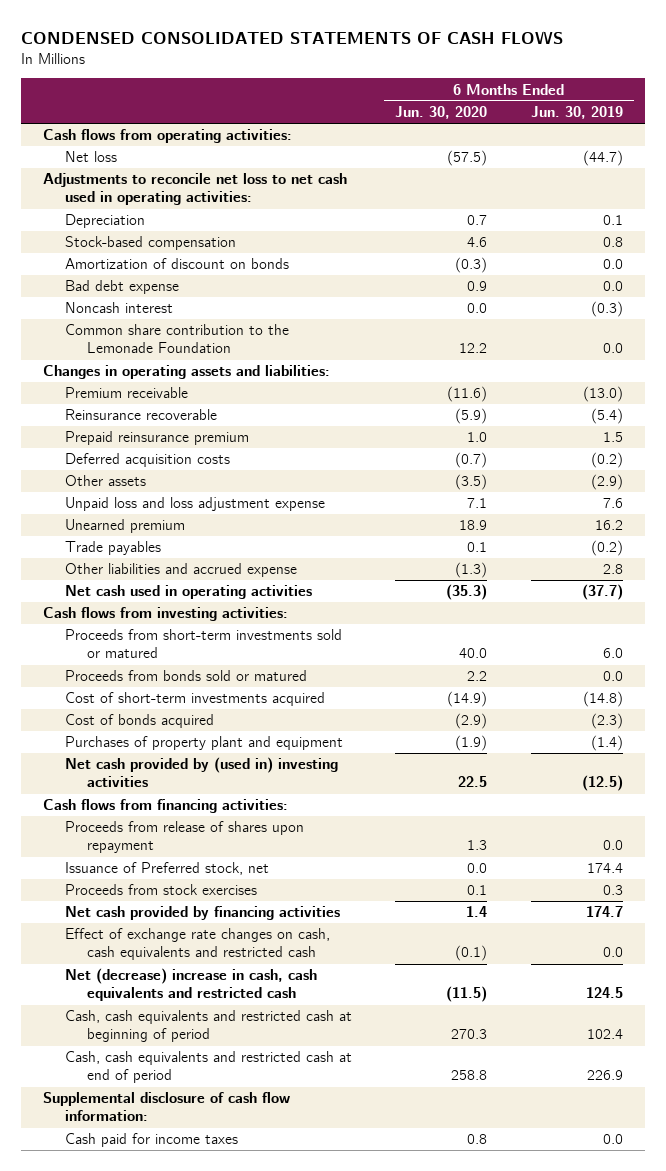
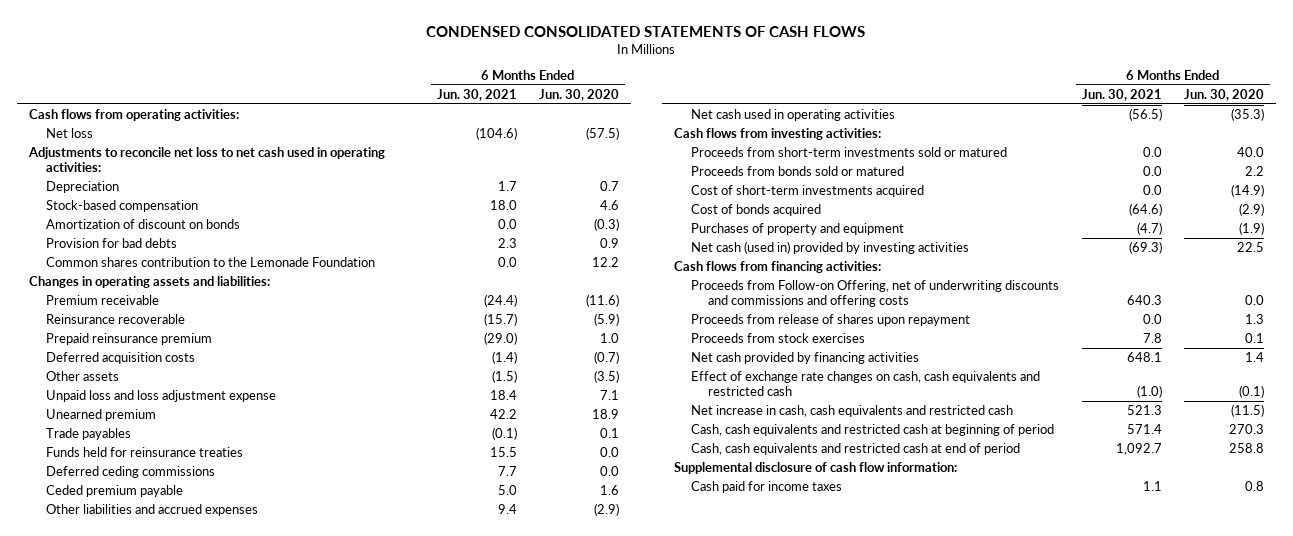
[530,106,623,120] Jun. 30, 2019 -> none
none -> [436,88,517,101] Jun. 30, 2021
[64,302,173,314] Noncash interest -> none
[64,280,179,295] Bad debt expense -> [45,237,177,248] Provision for bad debts
[64,324,289,354] Common share contribution to the Lemonade Foundation -> [45,256,375,267] Common shares contribution to the Lemonade Foundation
none -> [45,446,243,457] Funds held for reinsurance treaties
none -> [45,465,215,478] Deferred ceding commissions
none -> [45,484,183,497] Ceded premium payable
[64,563,297,578] Other liabilities and accrued expense -> [45,503,258,516] Other liabilities and accrued expenses
[455,562,488,579] (1.3) -> [594,502,620,516] (2.9)
[64,736,343,751] Purchases of property plant and equipment -> [690,222,904,235] Purchases of property and equipment
[64,757,338,788] Net cash provided by (used in) investing activities -> [690,240,969,254] Net cash (used in) provided by investing activities
none -> [690,279,1059,307] Proceeds from Follow-on Offering, net of underwriting discounts and commissions and offering costs
[64,862,269,876] Issuance of Preferred stock, net -> none
[64,968,317,1002] Net (decrease) increase in cash, cash equivalents and restricted cash -> [690,404,1013,417] Net increase in cash, cash equivalents and restricted cash

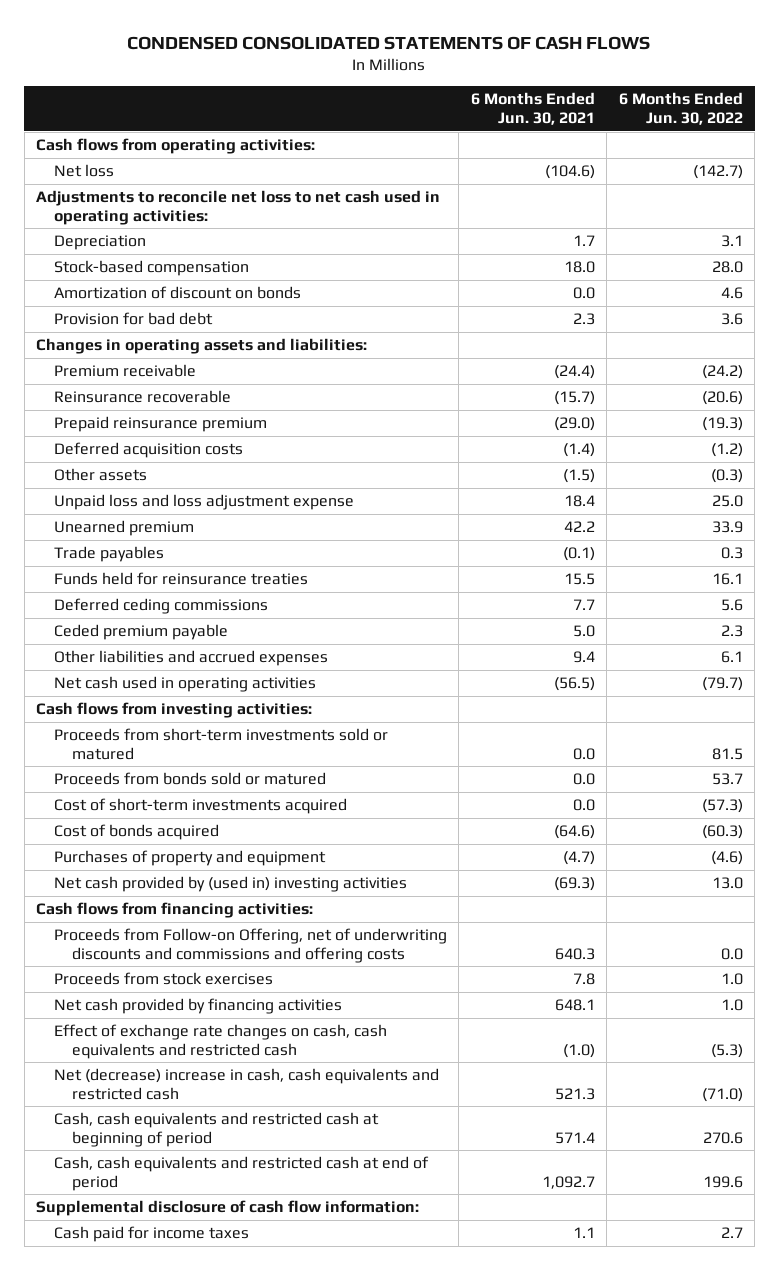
[539,88,620,101] Jun. 30, 2020 -> none
none -> [618,92,743,126] 6 Months Ended Jun. 30, 2022
[45,256,375,267] Common shares contribution to the Lemonade Foundation -> none
[45,237,177,248] Provision for bad debts -> [53,311,213,325] Provision for bad debt
[690,240,969,254] Net cash (used in) provided by investing activities -> [53,875,407,892] Net cash provided by (used in) investing activities
[690,313,970,326] Proceeds from release of shares upon repayment -> none
[690,404,1013,417] Net increase in cash, cash equivalents and restricted cash -> [53,1067,439,1100] Net (decrease) increase in cash, cash equivalents and restricted cash

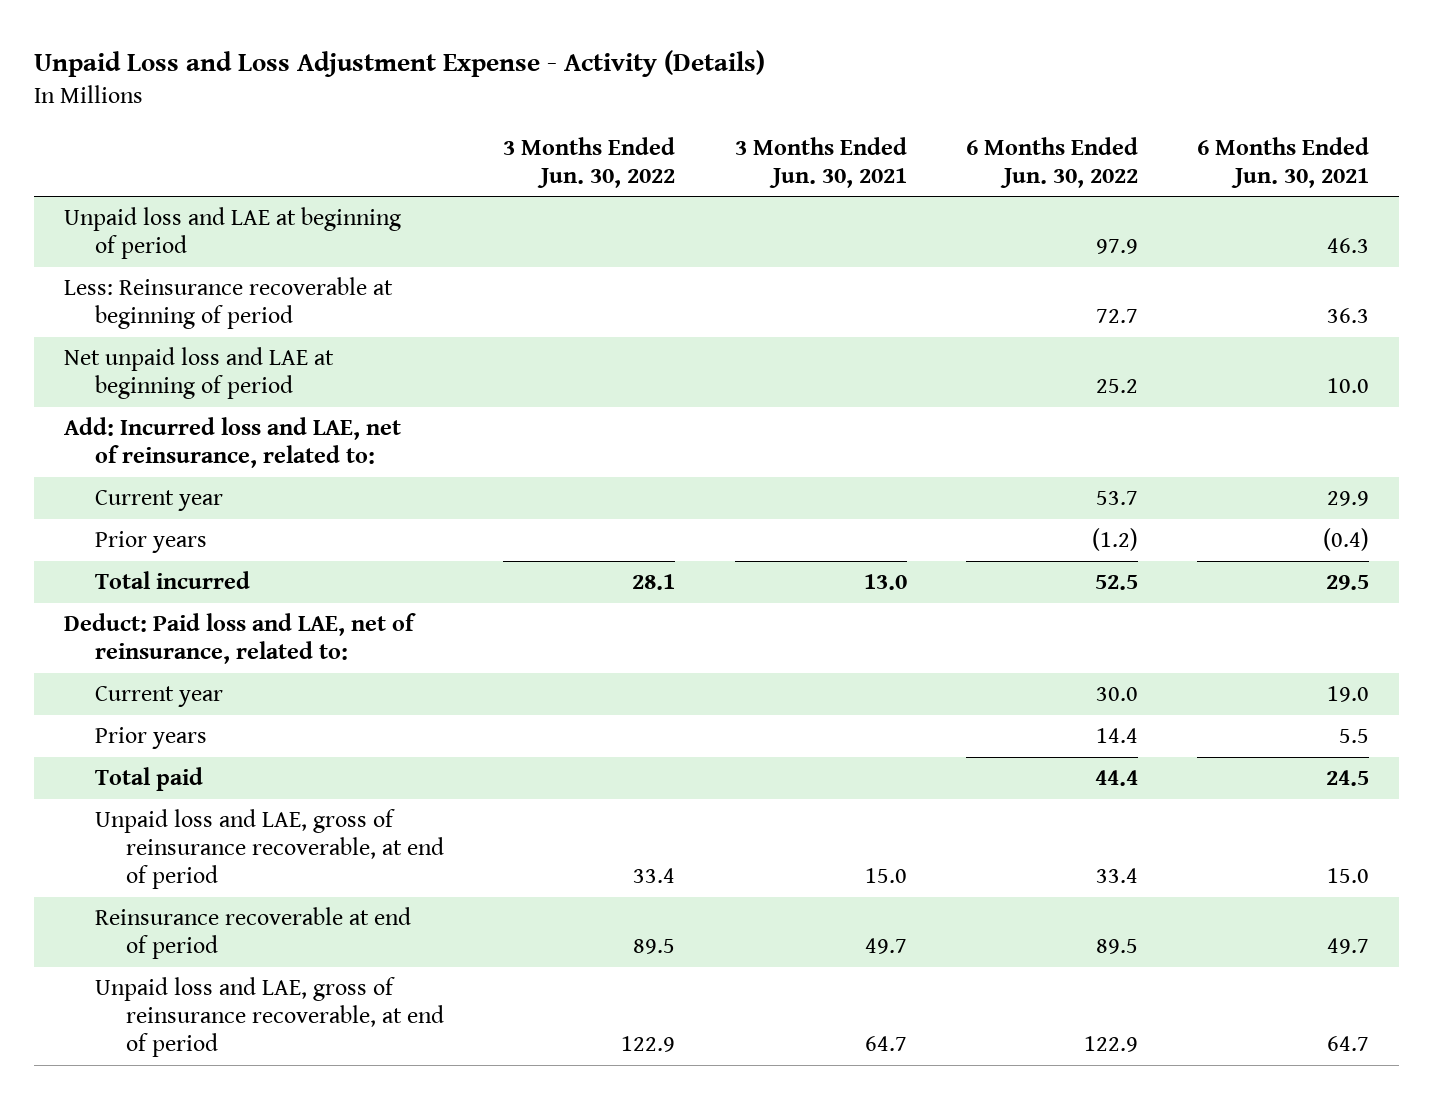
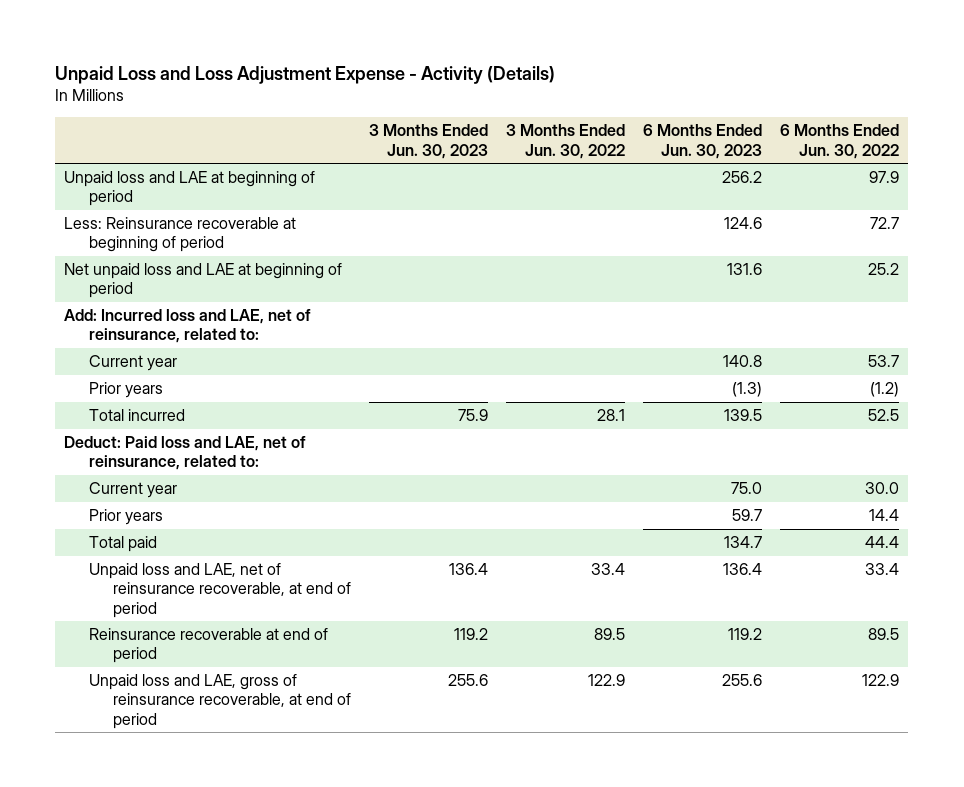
[734,136,907,188] 3 Months Ended Jun. 30, 2021 -> none
[1197,136,1370,188] 6 Months Ended Jun. 30, 2021 -> none
none -> [369,124,489,159] 3 Months Ended Jun. 30, 2023
none -> [643,124,763,159] 6 Months Ended Jun. 30, 2023
[94,809,444,890] Unpaid loss and LAE, gross of reinsurance recoverable, at end of period -> [88,563,352,618] Unpaid loss and LAE, net of reinsurance recoverable, at end of period

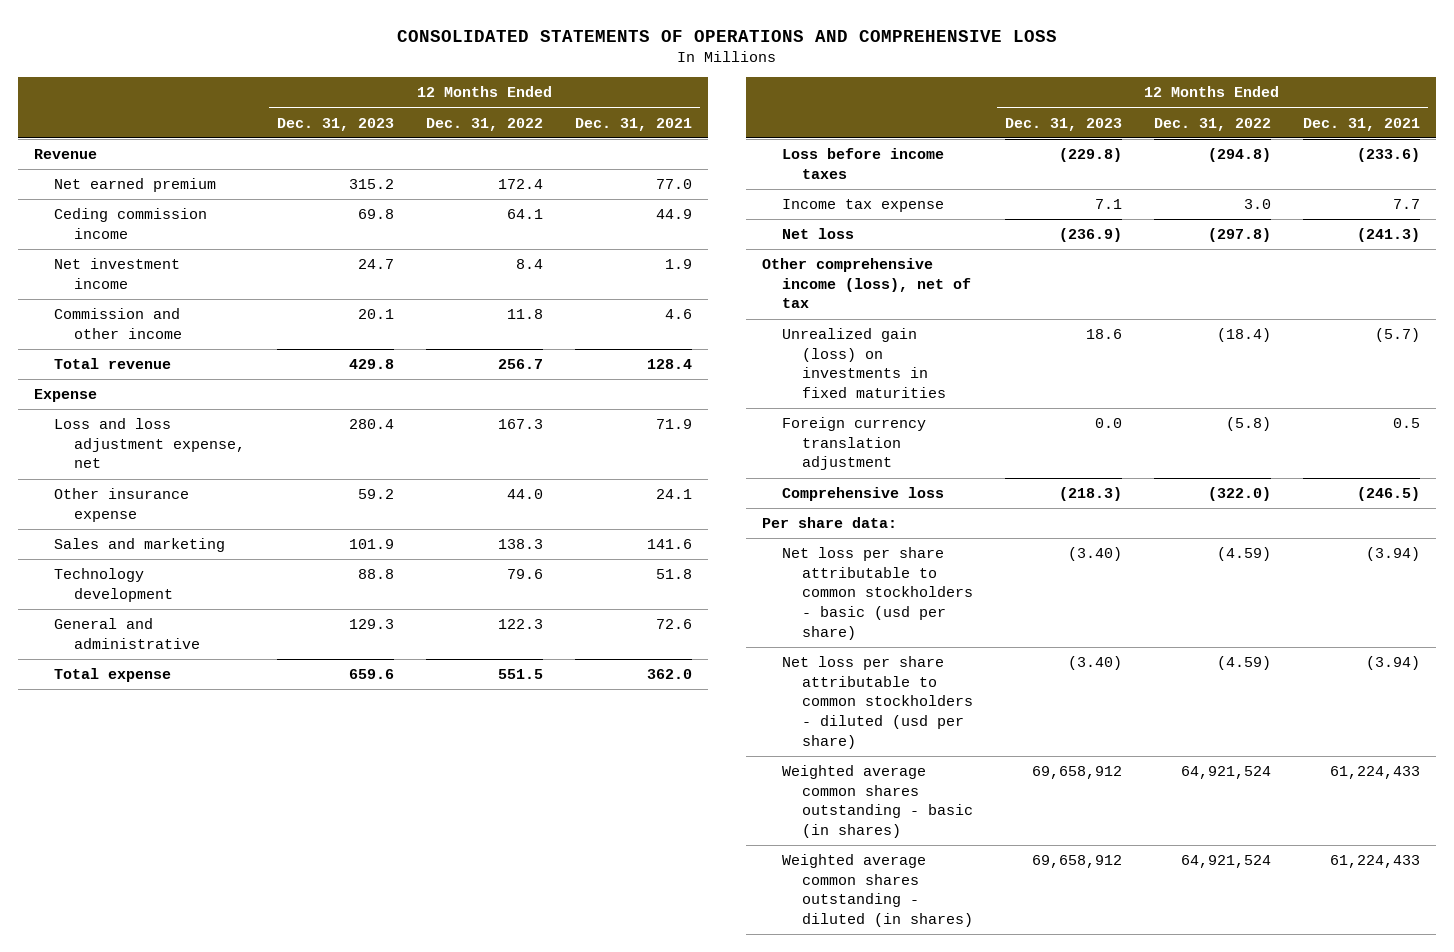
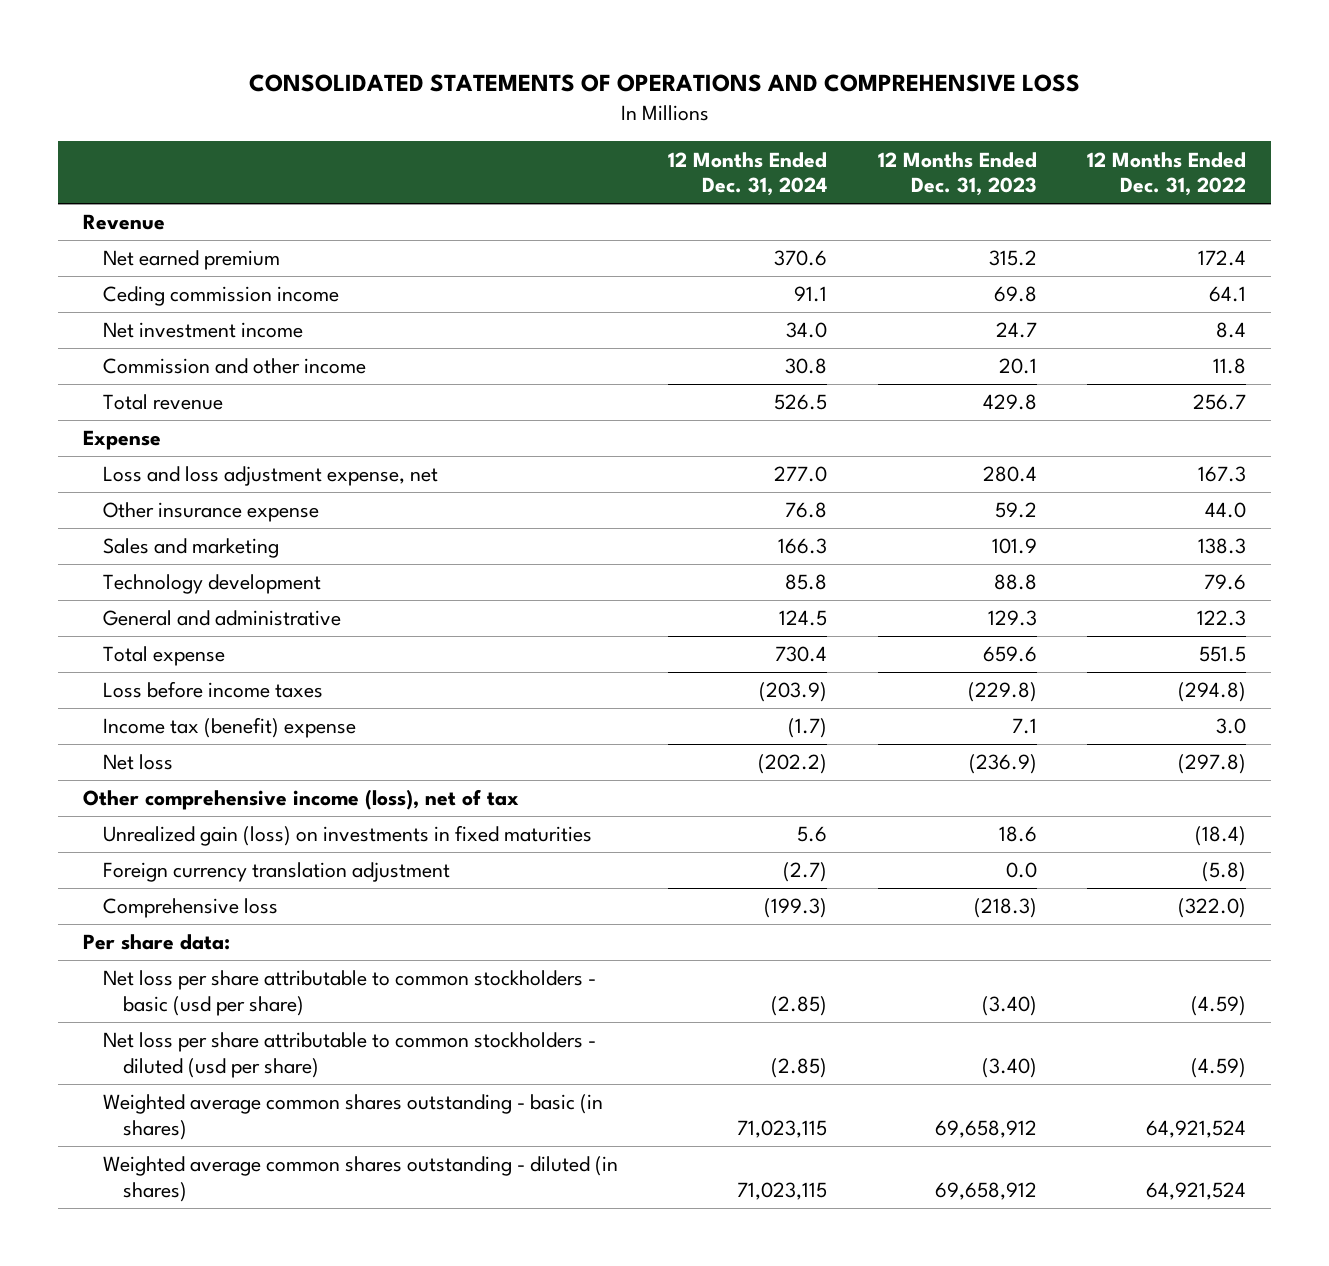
[575,117,693,131] Dec. 31, 2021 -> none
none -> [668,151,828,197] 12 Months Ended Dec. 31, 2024
[781,199,944,213] Income tax expense -> [103,717,357,739] Income tax (benefit) expense

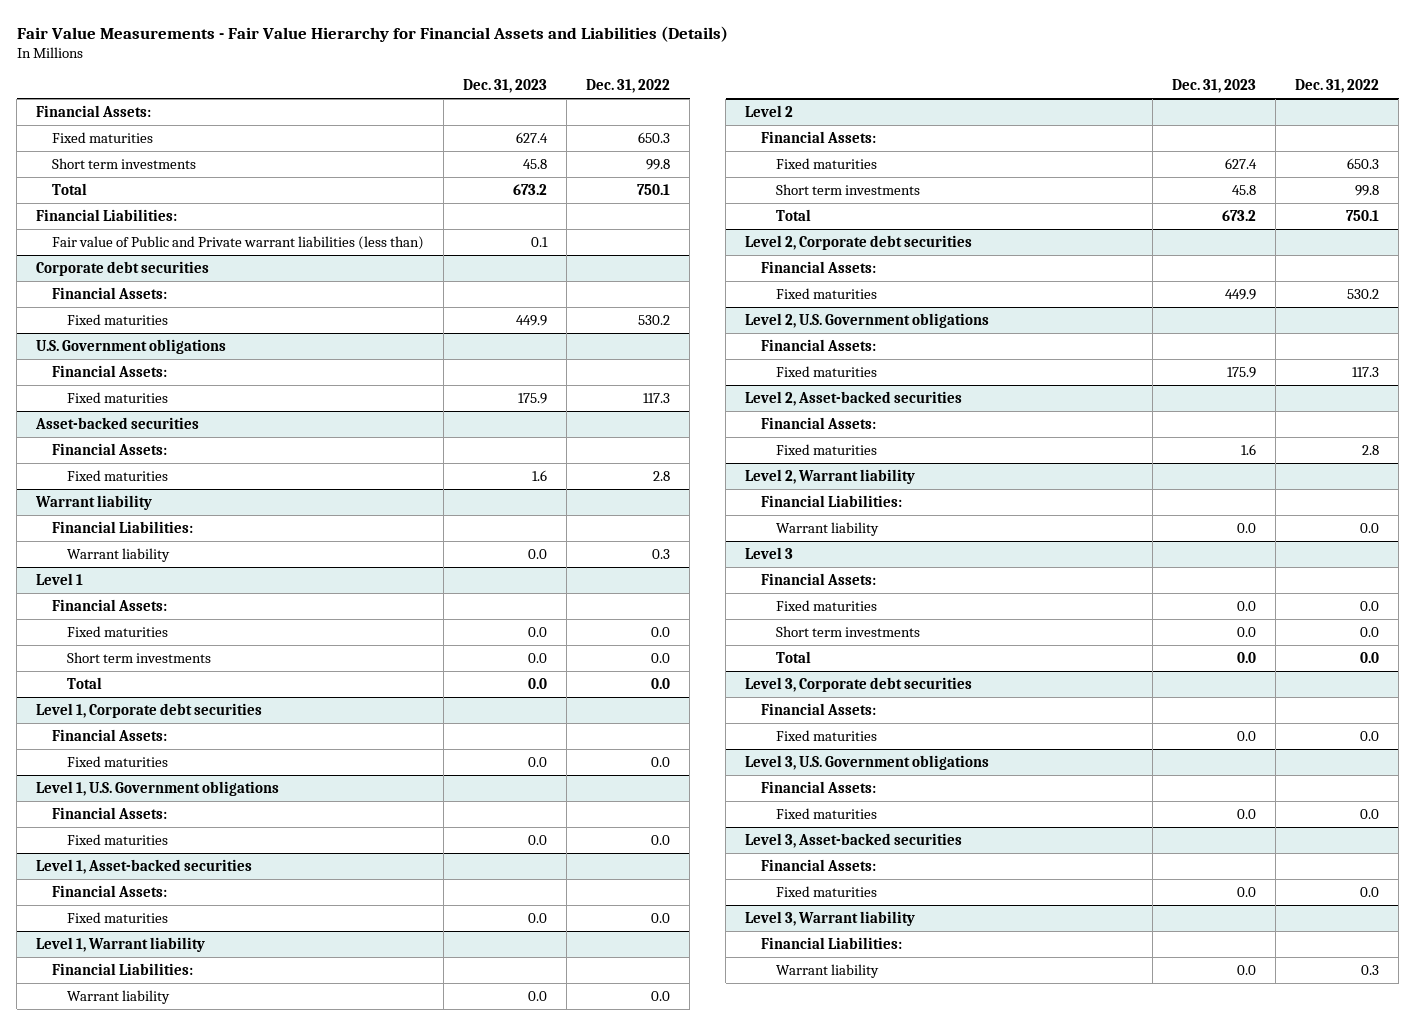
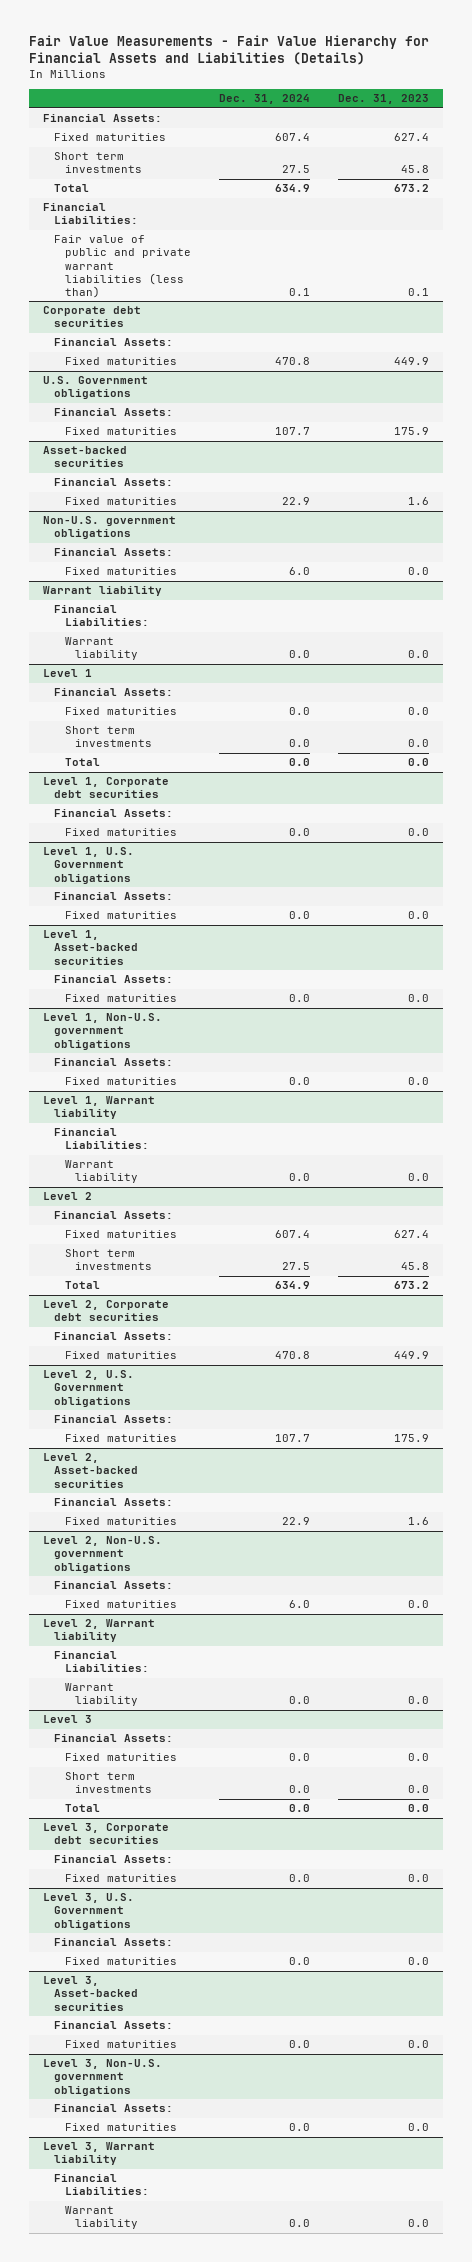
[586,79,671,94] Dec. 31, 2022 -> none
none -> [218,94,310,105] Dec. 31, 2024
[51,235,424,250] Fair value of Public and Private warrant liabilities (less than) -> [53,235,191,298] Fair value of public and private warrant liabilities (less than)
none -> [42,516,176,540] Non-U.S. government obligations
none -> [53,548,173,557] Financial Assets:
none -> [64,567,177,576] Fixed maturities
none -> [42,1013,162,1050] Level 1, Non-U.S. government obligations
none -> [53,1058,173,1067] Financial Assets:
none -> [64,1077,177,1086] Fixed maturities
none -> [42,1536,162,1573] Level 2, Non-U.S. government obligations
none -> [53,1581,173,1590] Financial Assets:
none -> [64,1600,177,1609] Fixed maturities
none -> [42,2059,162,2096] Level 3, Non-U.S. government obligations
none -> [53,2104,173,2113] Financial Assets:
none -> [64,2123,177,2132] Fixed maturities

